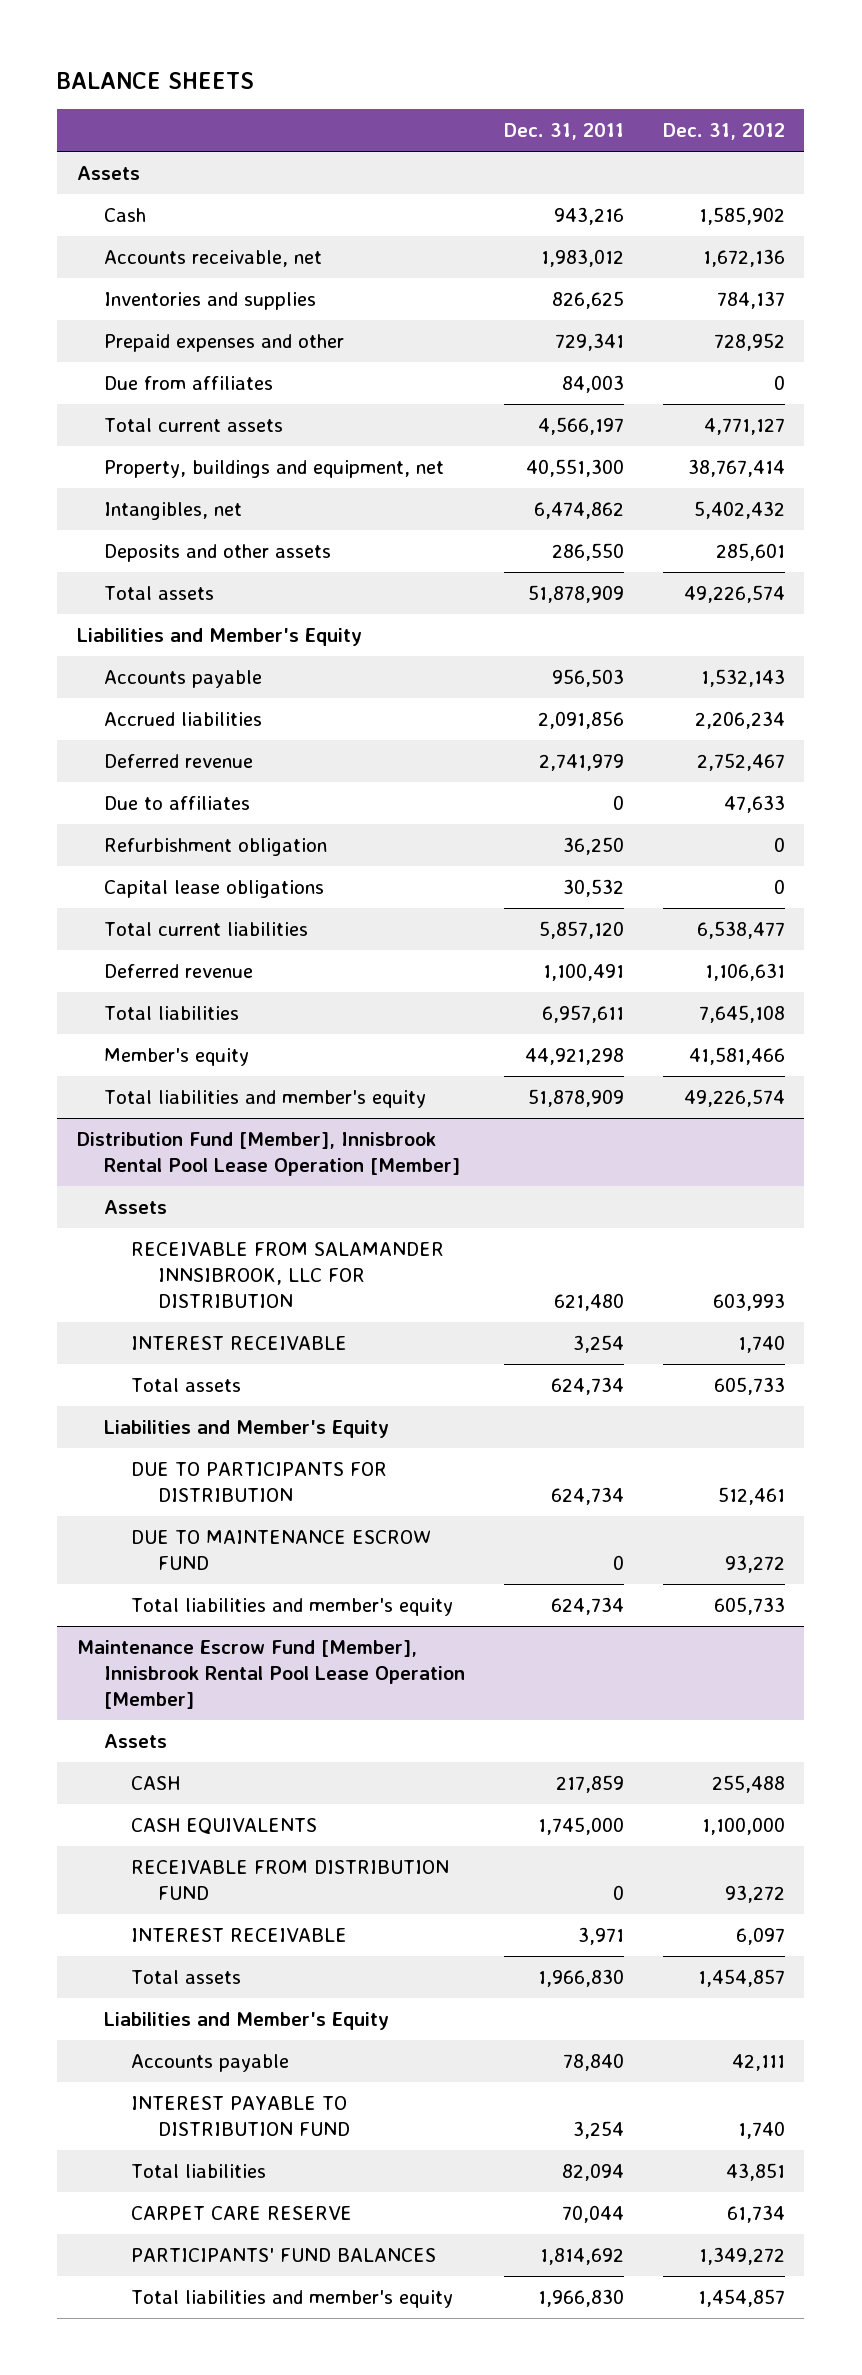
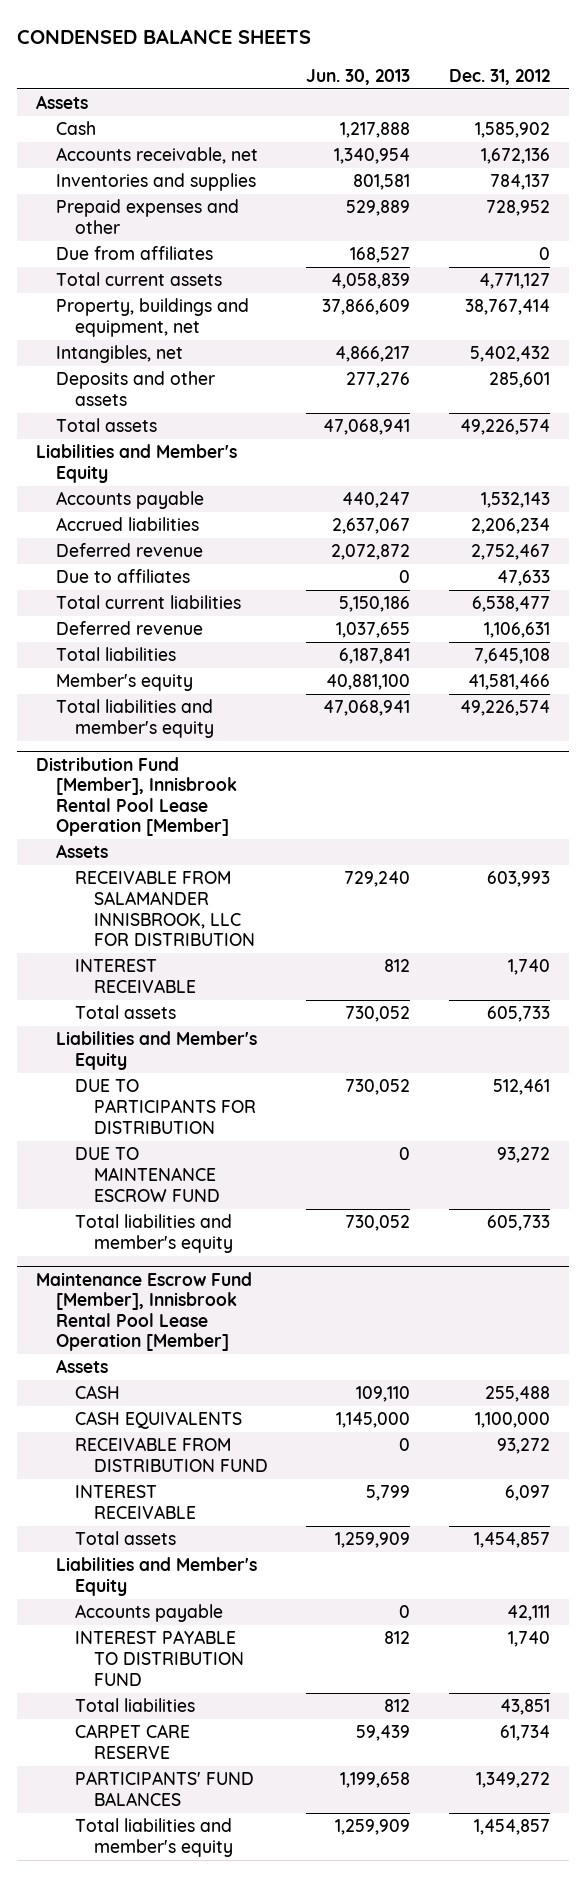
[57,71,255,89] BALANCE SHEETS -> [17,29,312,45] CONDENSED BALANCE SHEETS
[503,123,624,141] Dec. 31, 2011 -> none
none -> [306,68,411,85] Jun. 30, 2013
[103,837,327,856] Refurbishment obligation -> none
[103,879,324,898] Capital lease obligations -> none
[131,1241,445,1308] RECEIVABLE FROM SALAMANDER INNSIBROOK, LLC FOR DISTRIBUTION -> [74,870,256,947] RECEIVABLE FROM SALAMANDER INNISBROOK, LLC FOR DISTRIBUTION

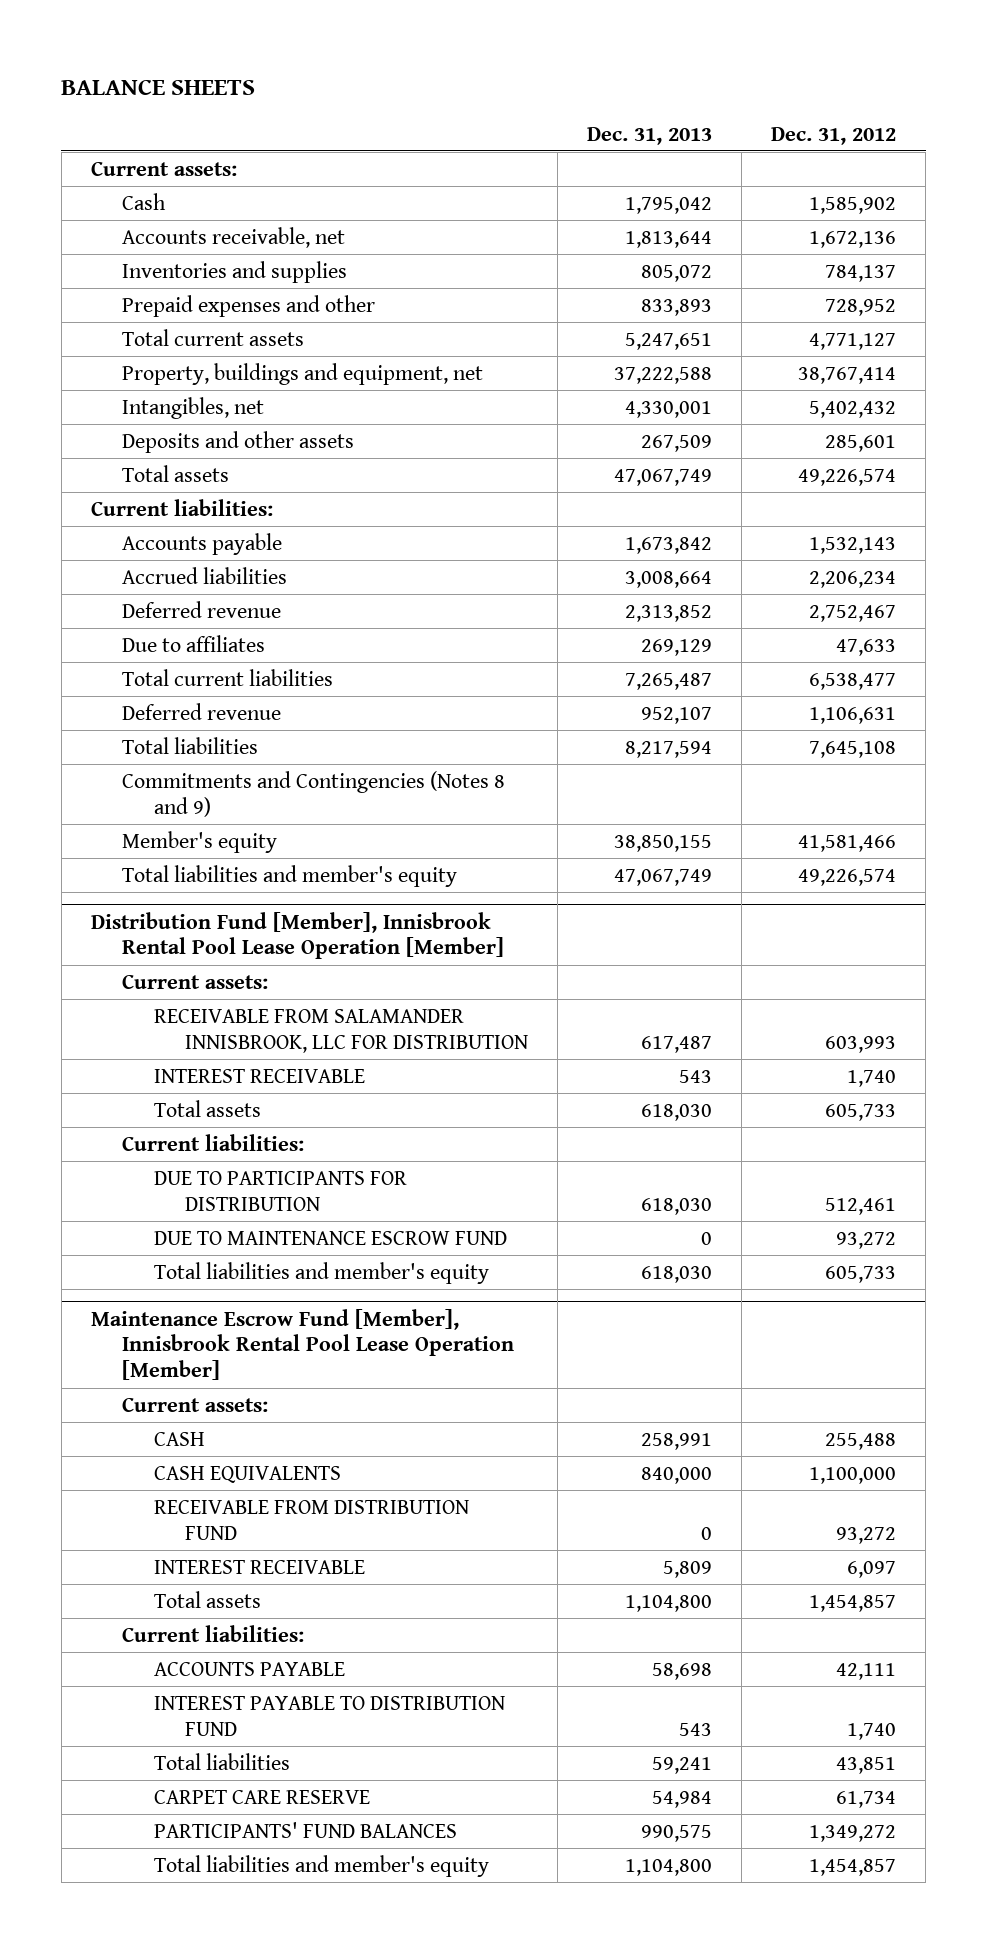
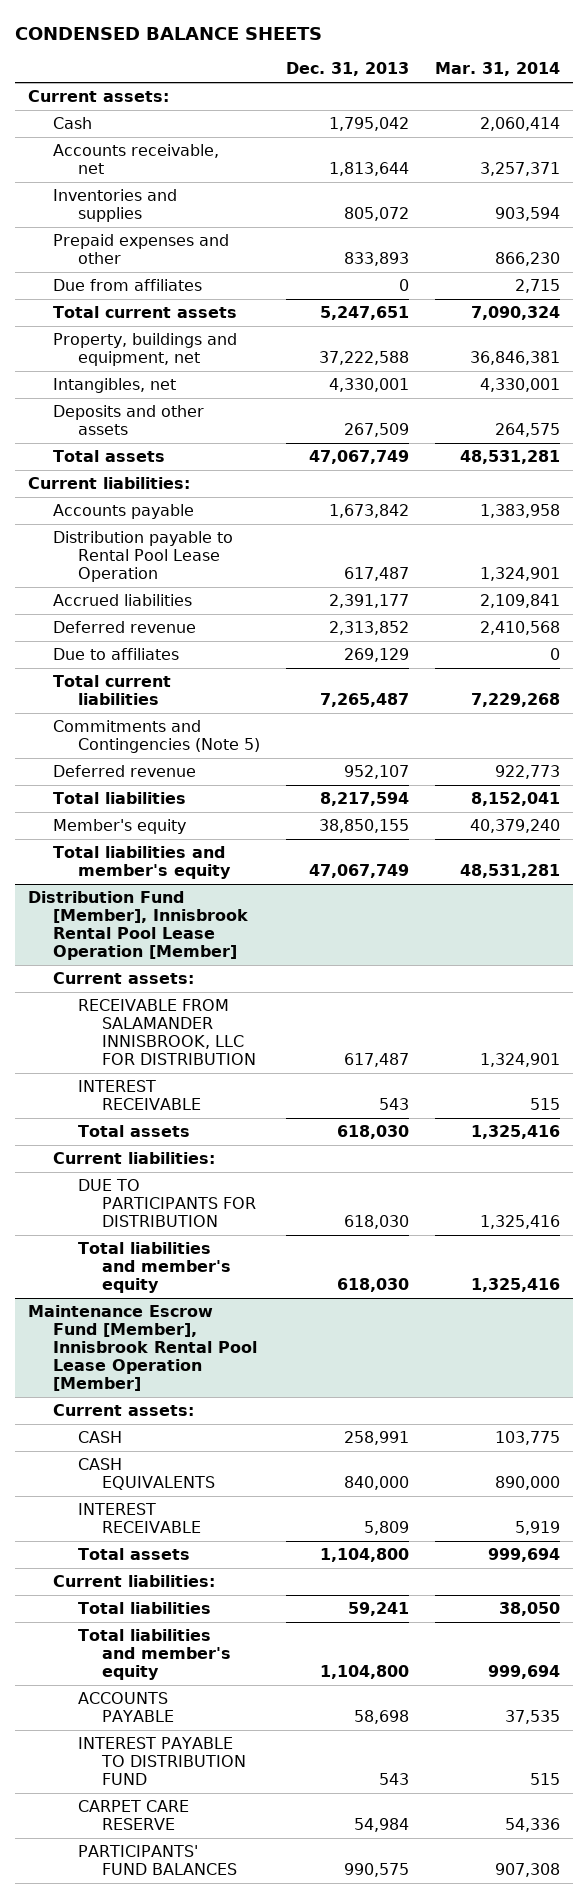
[61,79,256,96] BALANCE SHEETS -> [15,26,323,40] CONDENSED BALANCE SHEETS
[771,126,897,145] Dec. 31, 2012 -> none
none -> [434,62,560,77] Mar. 31, 2014
none -> [53,279,203,292] Due from affiliates
none -> [53,531,234,583] Distribution payable to Rental Pool Lease Operation
[625,570,713,588] 3,008,664 -> [328,594,409,609] 2,391,177
none -> [53,720,260,754] Commitments and Contingencies (Note 5)
[122,770,506,817] Commitments and Contingencies (Notes 8 and 9) -> none
[153,1230,507,1245] DUE TO MAINTENANCE ESCROW FUND -> none
[153,1499,469,1540] RECEIVABLE FROM DISTRIBUTION FUND -> none
[153,1752,290,1770] Total liabilities -> [77,1602,211,1615] Total liabilities
[153,1854,489,1877] Total liabilities and member's equity -> [77,1629,232,1681] Total liabilities and member's equity

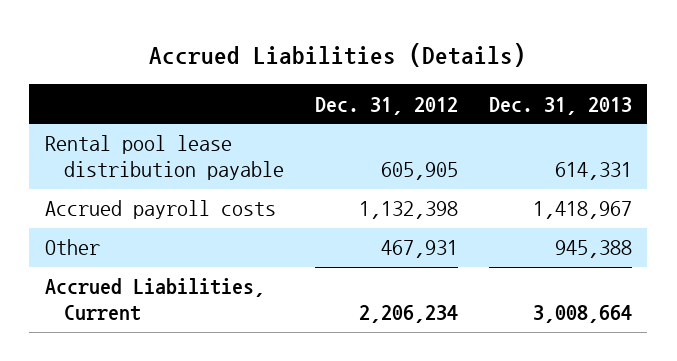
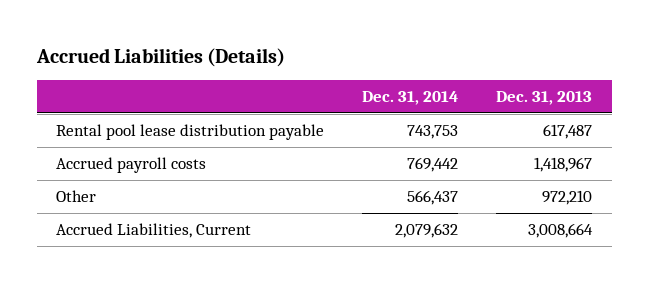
[315,96,459,115] Dec. 31, 2012 -> none
none -> [362,91,459,106] Dec. 31, 2014
[555,162,633,181] 614,331 -> [543,124,593,140] 617,487
[555,240,633,259] 945,388 -> [542,190,593,206] 972,210

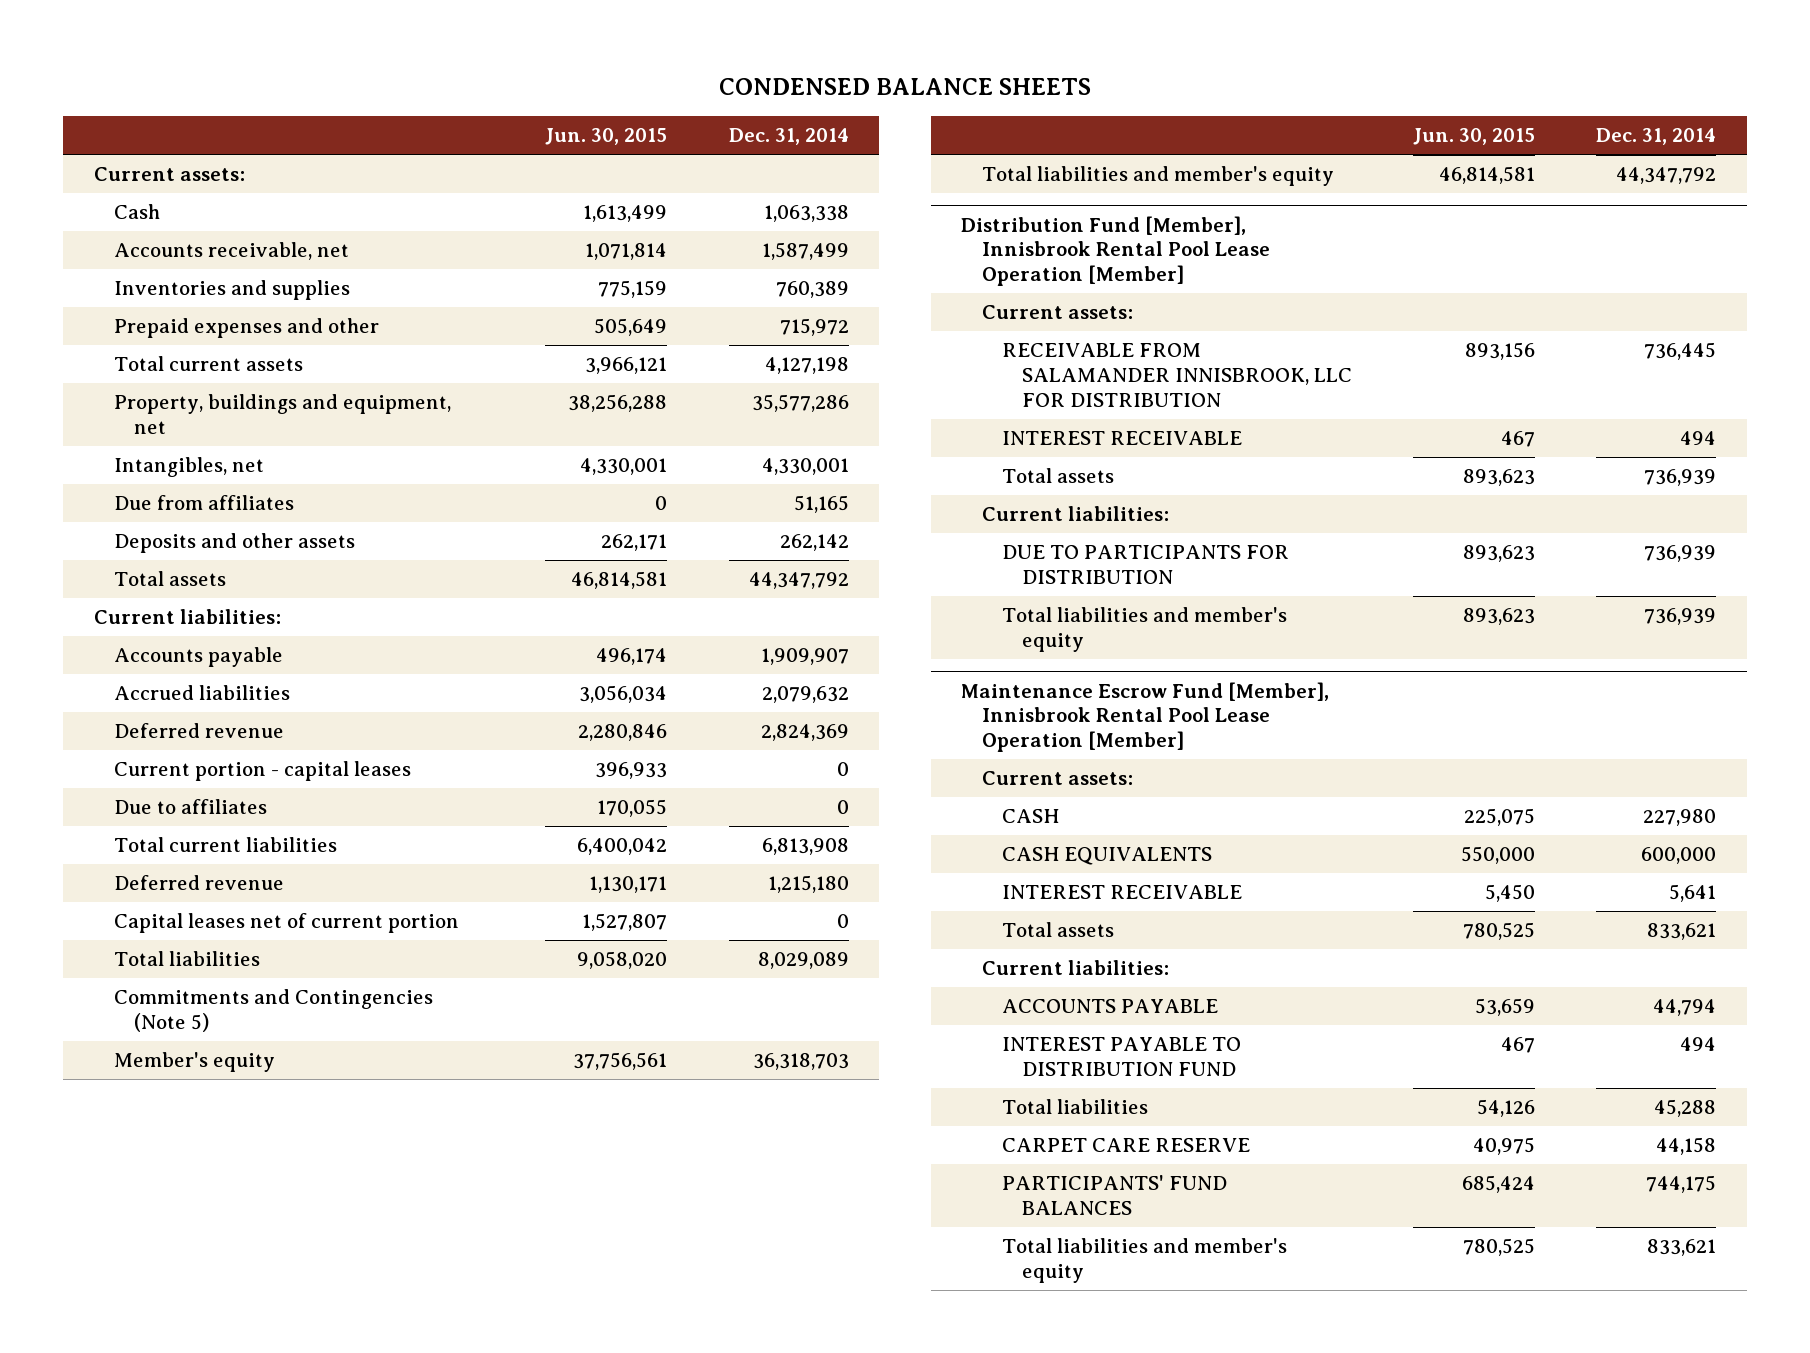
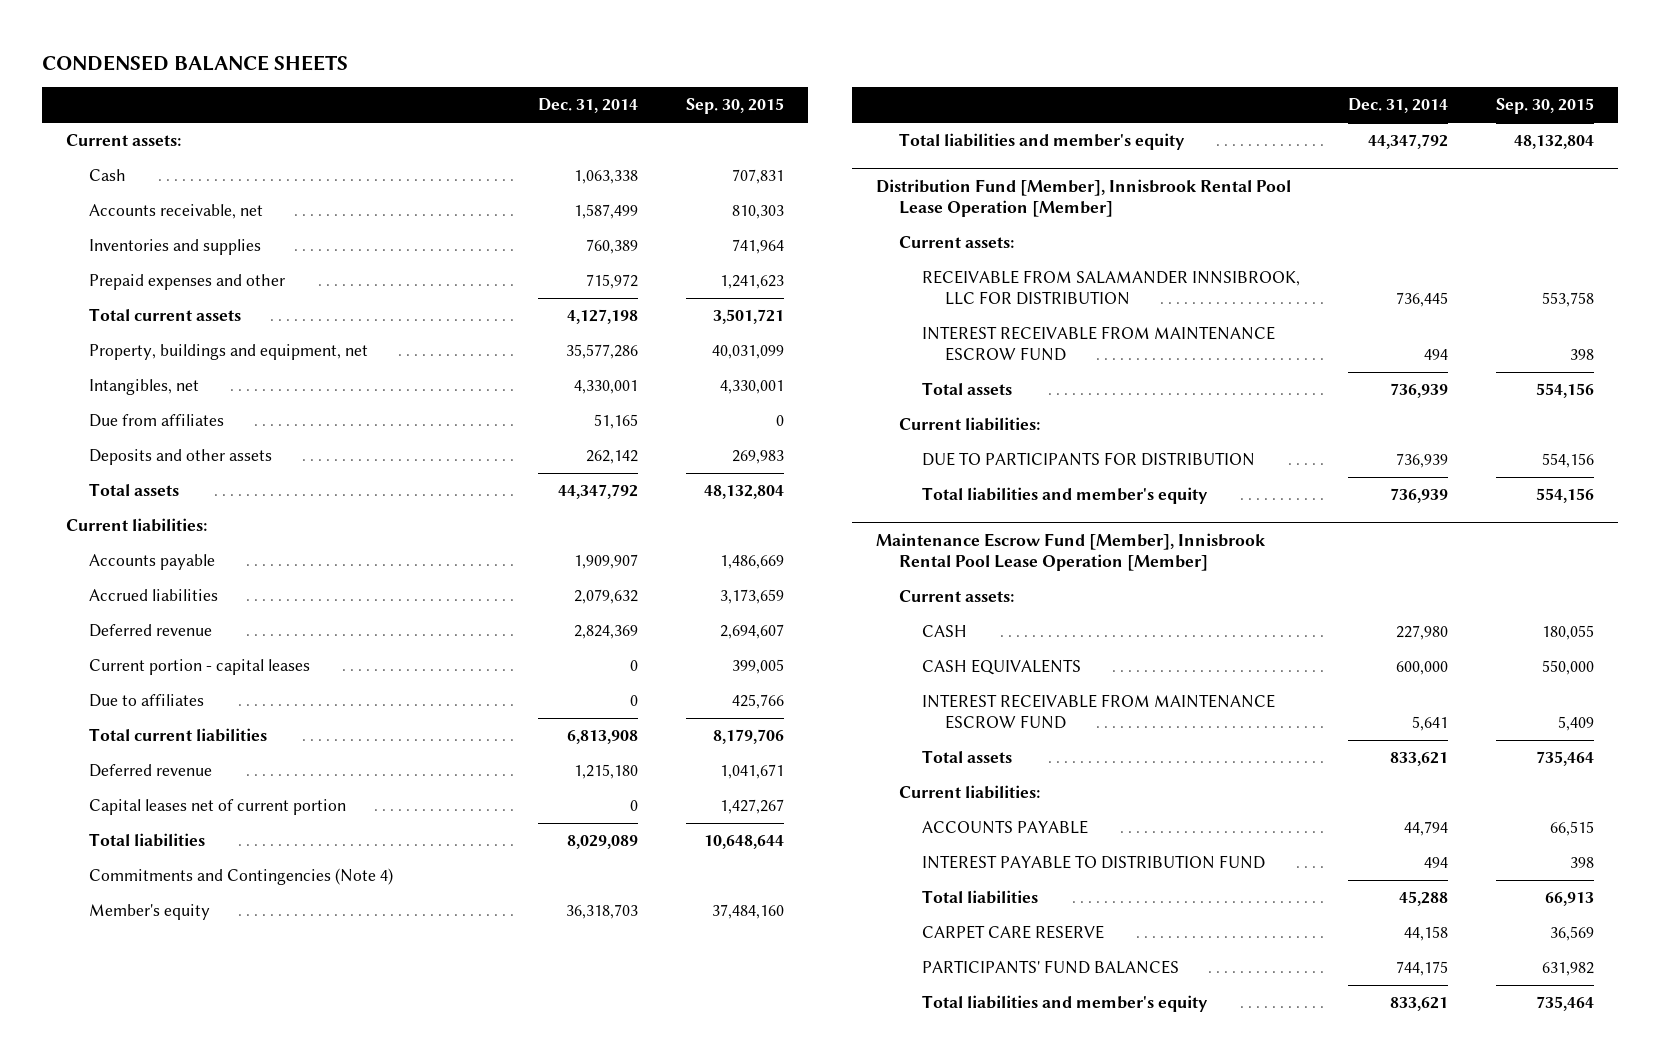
[545,128,668,146] Jun. 30, 2015 -> none
none -> [685,98,784,115] Sep. 30, 2015
[113,989,433,1033] Commitments and Contingencies (Note 5) -> [89,868,394,886] Commitments and Contingencies (Note 4)
[1001,343,1352,407] RECEIVABLE FROM SALAMANDER INNISBROOK, LLC FOR DISTRIBUTION -> [922,270,1301,306] RECEIVABLE FROM SALAMANDER INNSIBROOK, LLC FOR DISTRIBUTION
[1001,431,1242,446] INTEREST RECEIVABLE -> [922,326,1276,362] INTEREST RECEIVABLE FROM MAINTENANCE ESCROW FUND
[1001,885,1242,900] INTEREST RECEIVABLE -> [922,694,1276,730] INTEREST RECEIVABLE FROM MAINTENANCE ESCROW FUND

